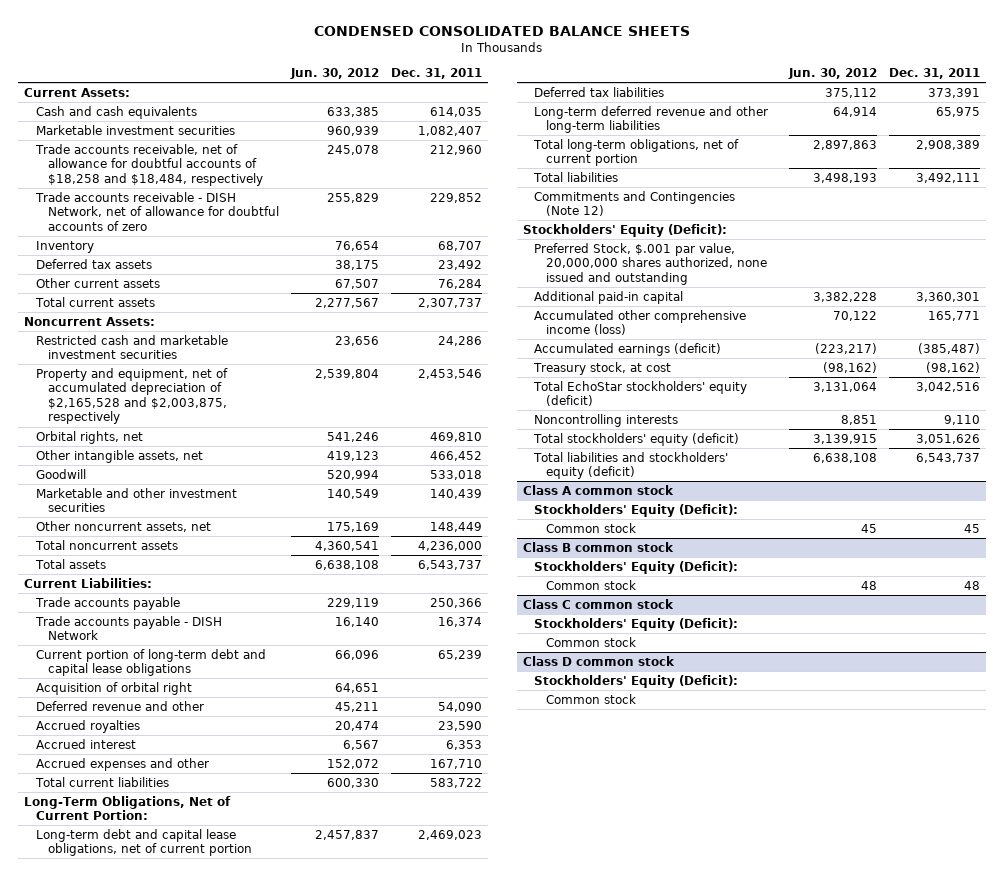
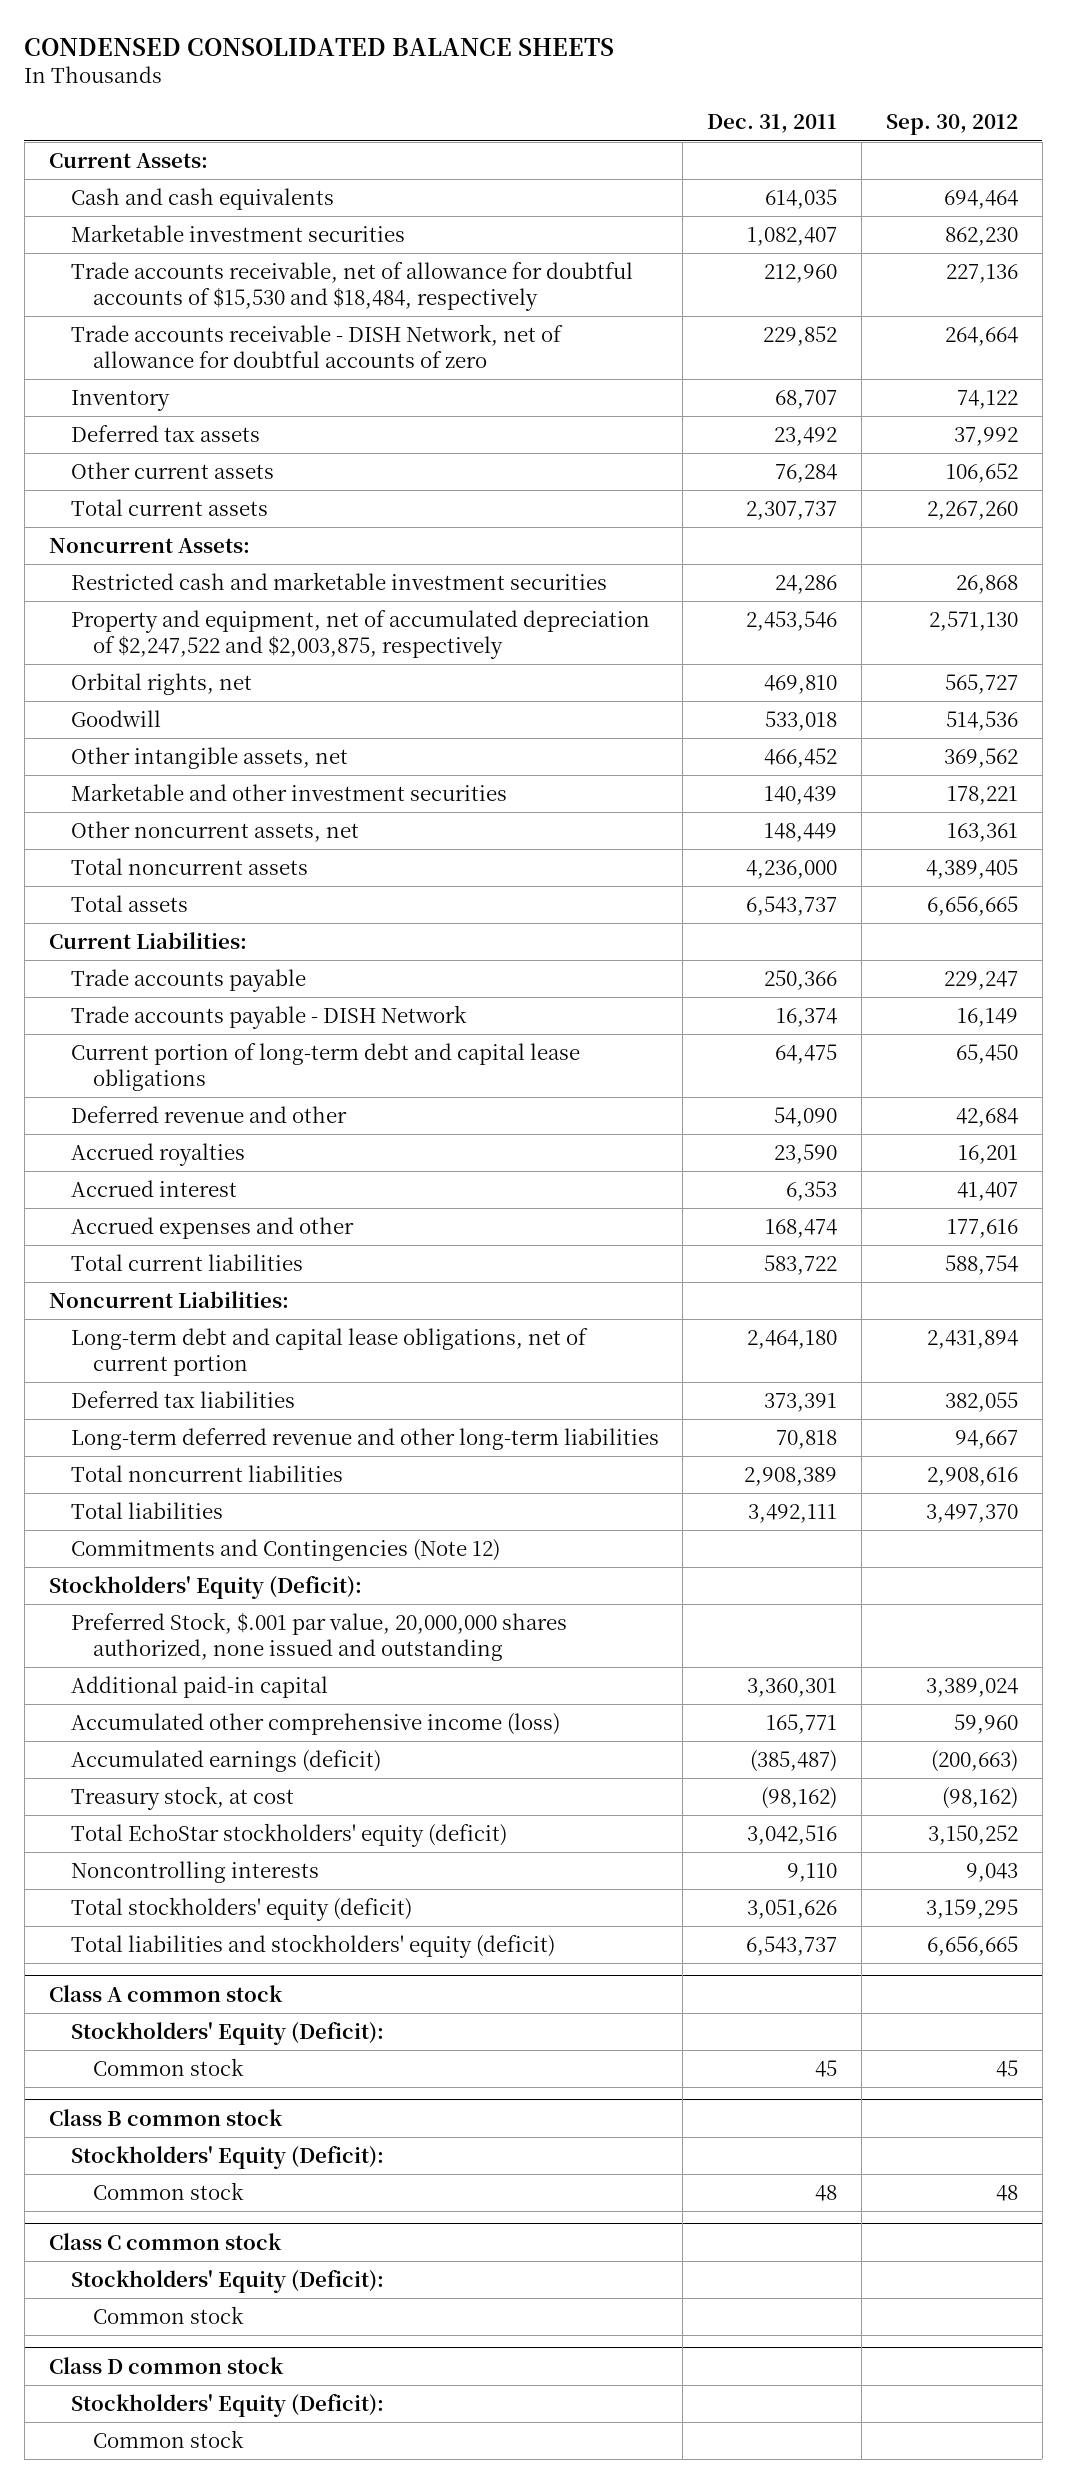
[289,68,379,80] Jun. 30, 2012 -> none
none -> [885,114,1018,136] Sep. 30, 2012
[34,143,263,186] Trade accounts receivable, net of allowance for doubtful accounts of $18,258 and $18,484, respectively -> [70,262,633,311] Trade accounts receivable, net of allowance for doubtful accounts of $15,530 and $18,484, respectively
[35,367,228,425] Property and equipment, net of accumulated depreciation of $2,165,528 and $2,003,875, respectively -> [70,610,650,659] Property and equipment, net of accumulated depreciation of $2,247,522 and $2,003,875, respectively
[35,449,203,463] Other intangible assets, net -> [70,747,348,770] Other intangible assets, net
[35,681,192,695] Acquisition of orbital right -> none
[437,649,482,660] 65,239 -> [775,1044,838,1065] 64,475
[429,758,482,769] 167,710 -> [765,1219,838,1239] 168,474
[24,795,232,821] Long-Term Obligations, Net of Current Portion: -> [48,1291,289,1309] Noncurrent Liabilities:
[417,829,482,840] 2,469,023 -> [747,1330,838,1350] 2,464,180
[936,106,981,117] 65,975 -> [776,1430,838,1450] 70,818
[533,138,740,167] Total long-term obligations, net of current portion -> [70,1465,343,1483] Total noncurrent liabilities

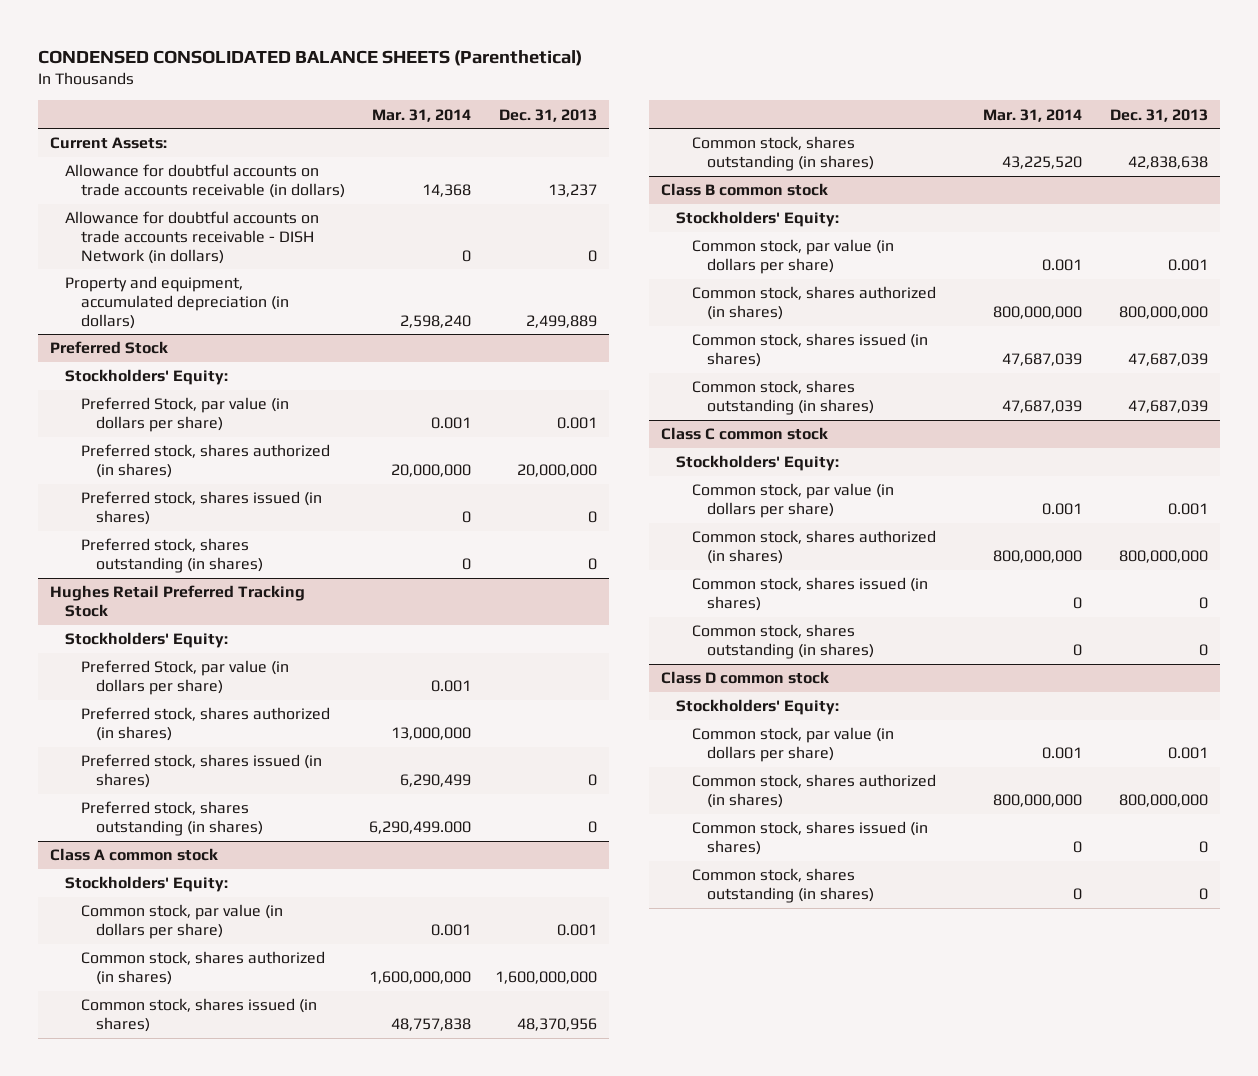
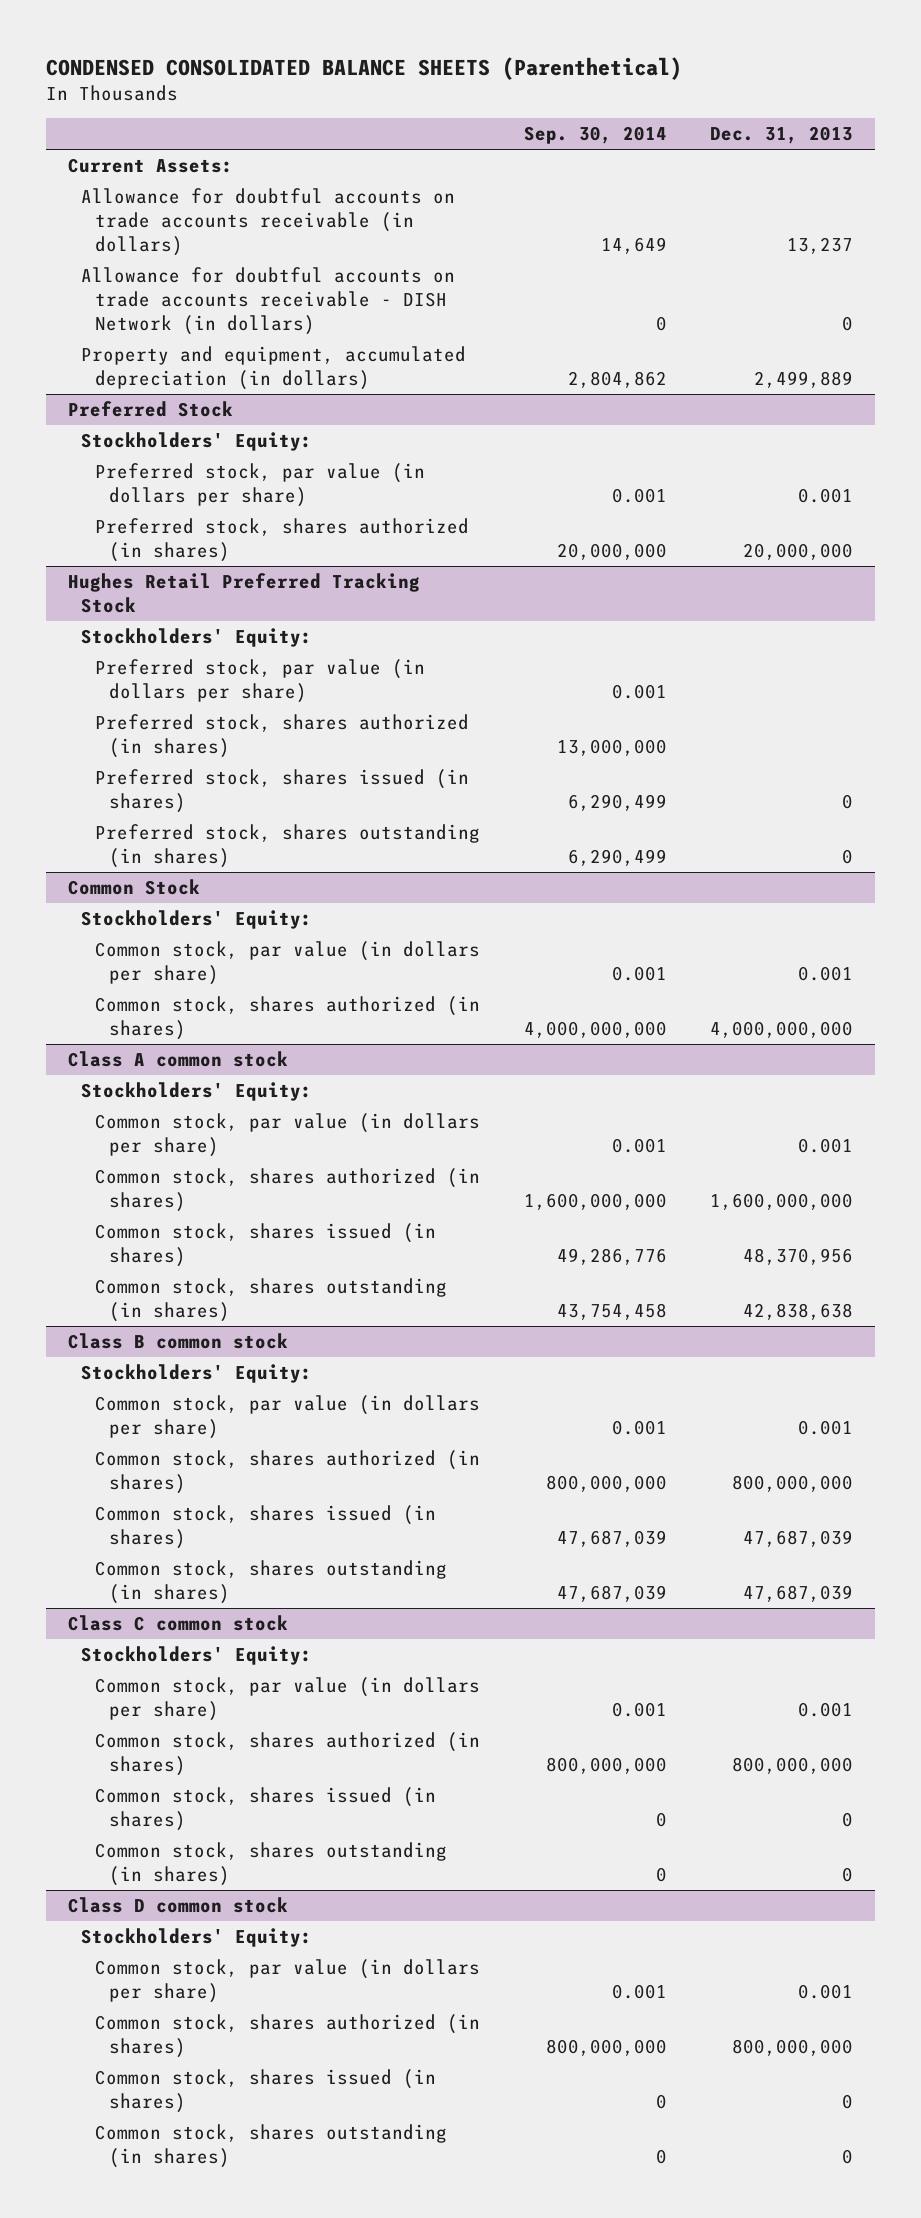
[371,108,471,122] Mar. 31, 2014 -> none
none -> [523,126,667,145] Sep. 30, 2014
[80,397,289,432] Preferred Stock, par value (in dollars per share) -> [95,463,426,508] Preferred stock, par value (in dollars per share)
[80,491,322,525] Preferred stock, shares issued (in shares) -> none
[80,538,263,573] Preferred stock, shares outstanding (in shares) -> none
[80,660,289,695] Preferred Stock, par value (in dollars per share) -> [95,659,426,704] Preferred stock, par value (in dollars per share)
none -> [67,879,200,896] Common Stock
none -> [81,910,313,930] Stockholders' Equity:
none -> [95,941,481,986] Common stock, par value (in dollars per share)
none -> [95,996,481,1041] Common stock, shares authorized (in shares)

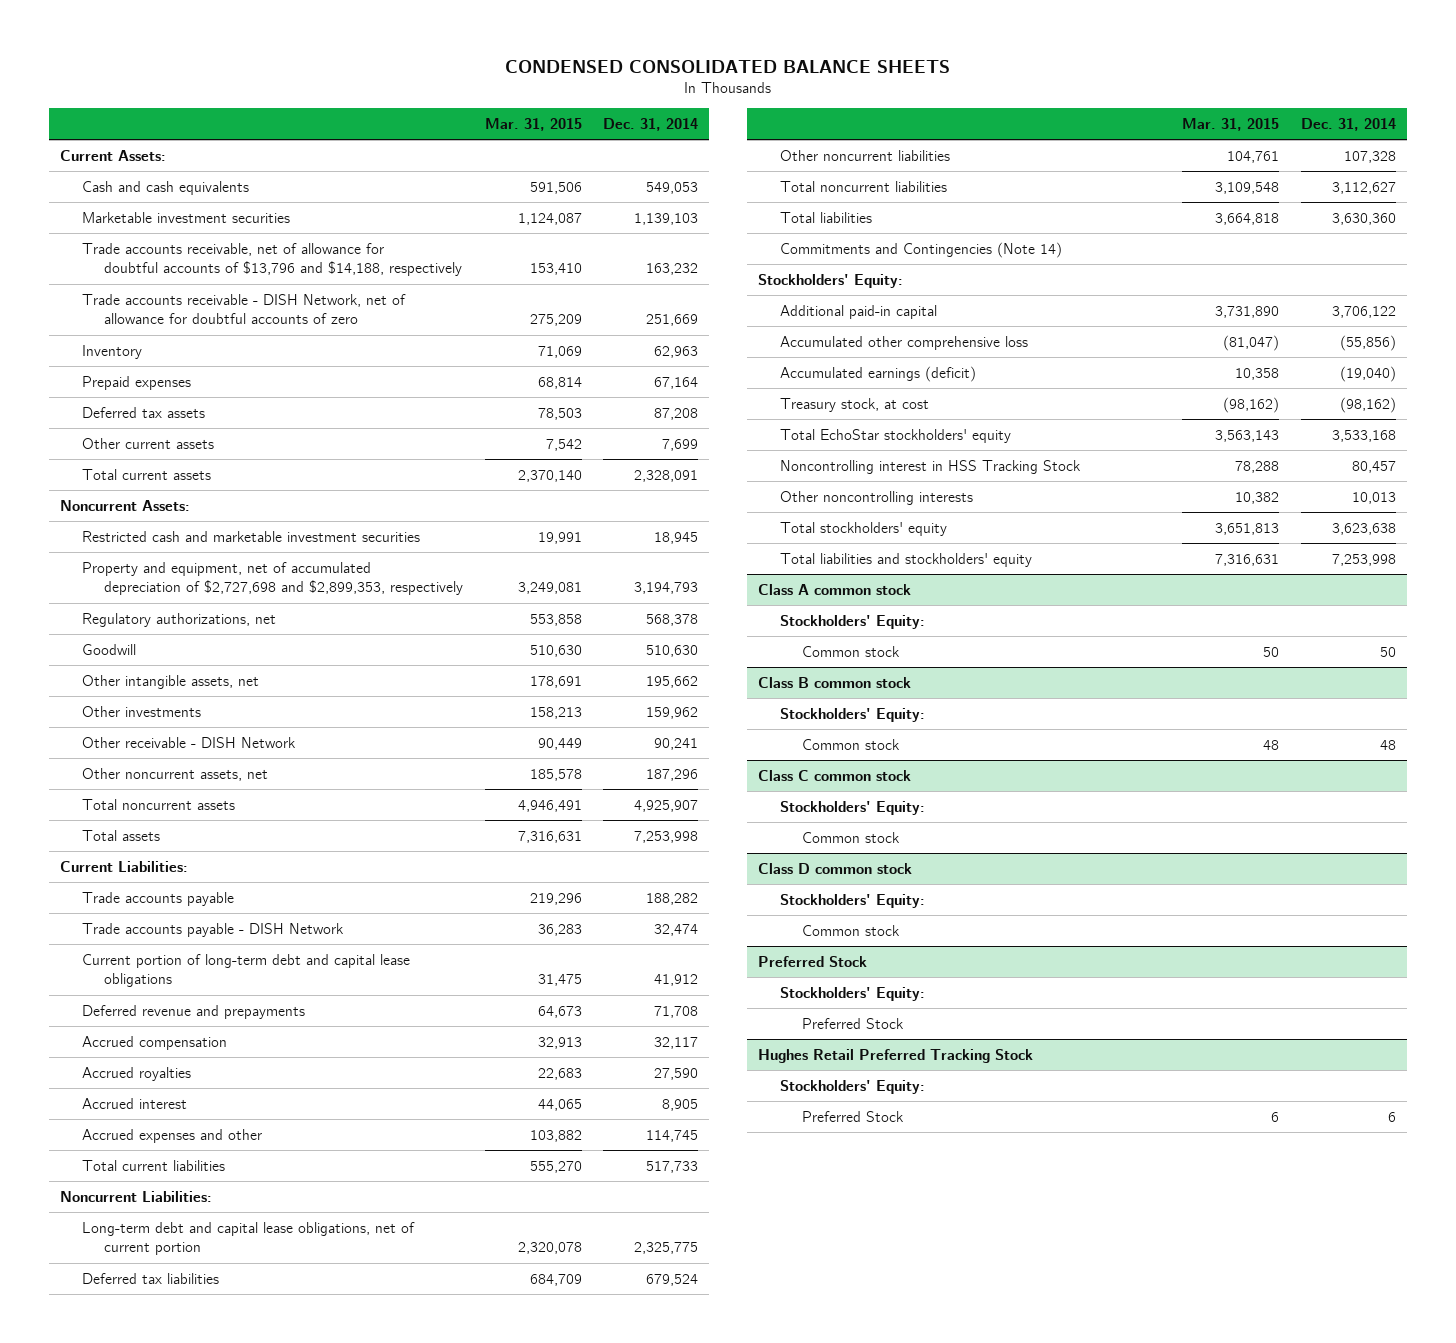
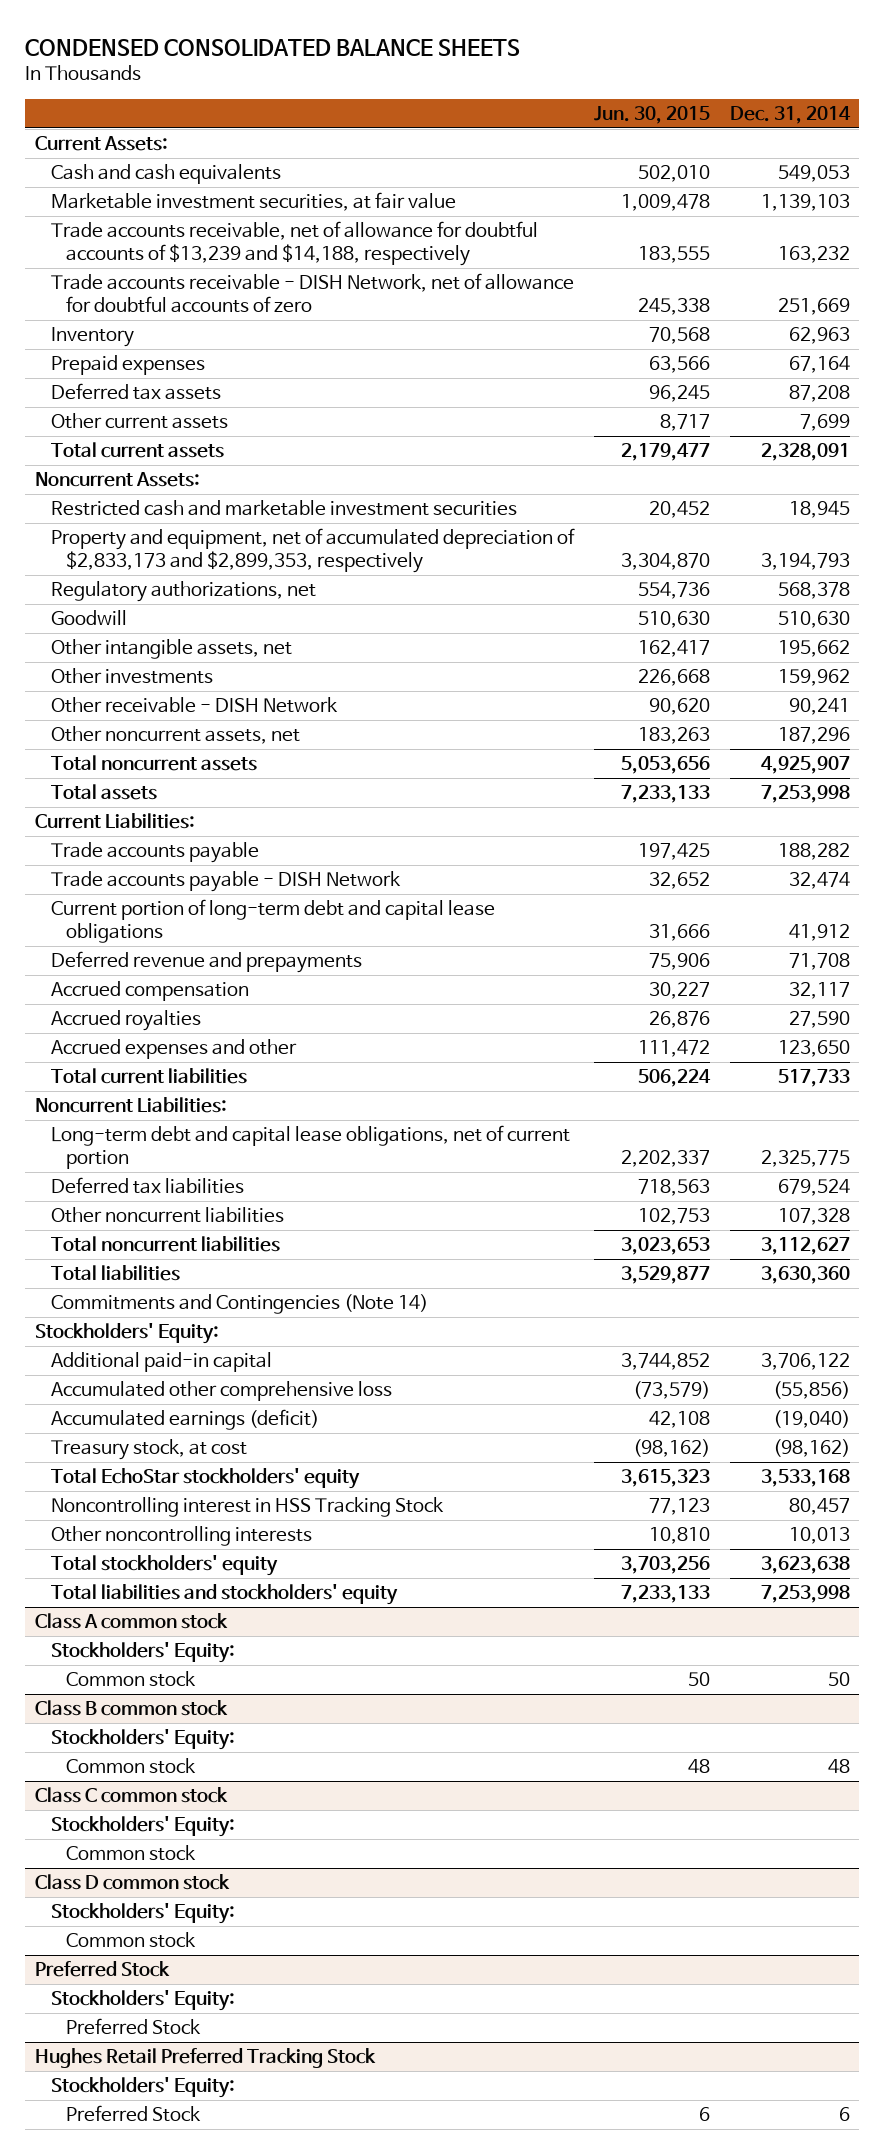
[484,118,582,132] Mar. 31, 2015 -> none
none -> [593,106,710,125] Jun. 30, 2015
[82,211,291,223] Marketable investment securities -> [50,192,456,212] Marketable investment securities, at fair value
[82,242,463,277] Trade accounts receivable, net of allowance for doubtful accounts of $13,796 and $14,188, respectively -> [50,221,538,267] Trade accounts receivable, net of allowance for doubtful accounts of $13,239 and $14,188, respectively
[82,561,464,596] Property and equipment, net of accumulated depreciation of $2,727,698 and $2,899,353, respectively -> [50,528,575,574] Property and equipment, net of accumulated depreciation of $2,833,173 and $2,899,353, respectively
[82,1097,188,1109] Accrued interest -> none
[646,1129,699,1142] 114,745 -> [777,1040,850,1058] 123,650

